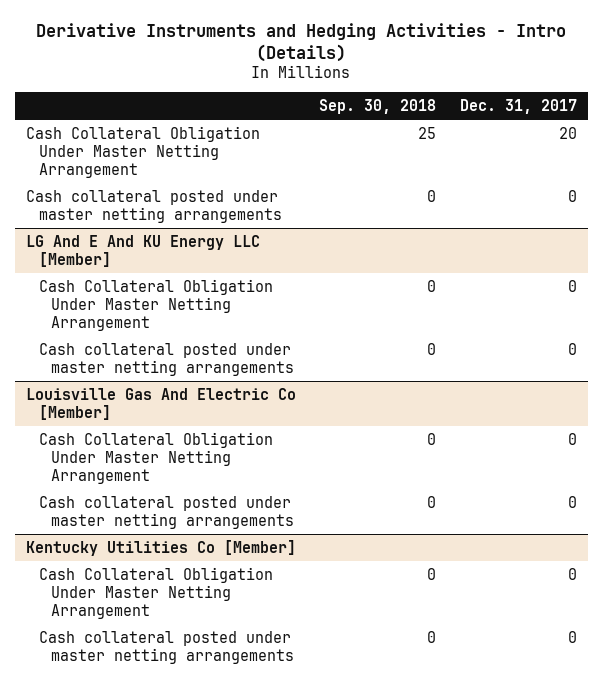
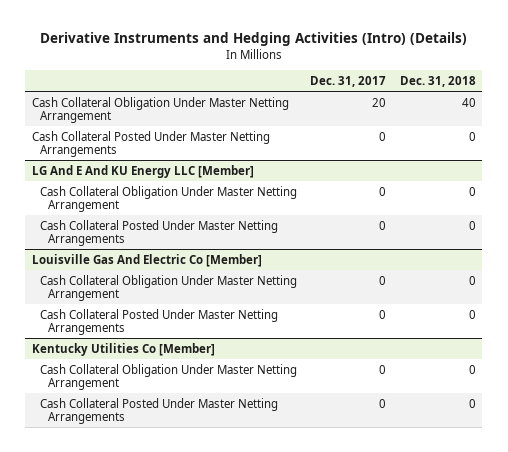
[36,22,567,62] Derivative Instruments and Hedging Activities - Intro (Details) -> [39,32,467,47] Derivative Instruments and Hedging Activities (Intro) (Details)
[319,99,437,115] Sep. 30, 2018 -> none
none -> [399,76,476,88] Dec. 31, 2018
[26,189,282,223] Cash collateral posted under master netting arrangements -> [32,130,271,157] Cash Collateral Posted Under Master Netting Arrangements
[38,342,295,376] Cash collateral posted under master netting arrangements -> [40,219,279,246] Cash Collateral Posted Under Master Netting Arrangements
[38,495,295,529] Cash collateral posted under master netting arrangements -> [40,308,279,335] Cash Collateral Posted Under Master Netting Arrangements
[38,630,295,664] Cash collateral posted under master netting arrangements -> [40,397,279,424] Cash Collateral Posted Under Master Netting Arrangements

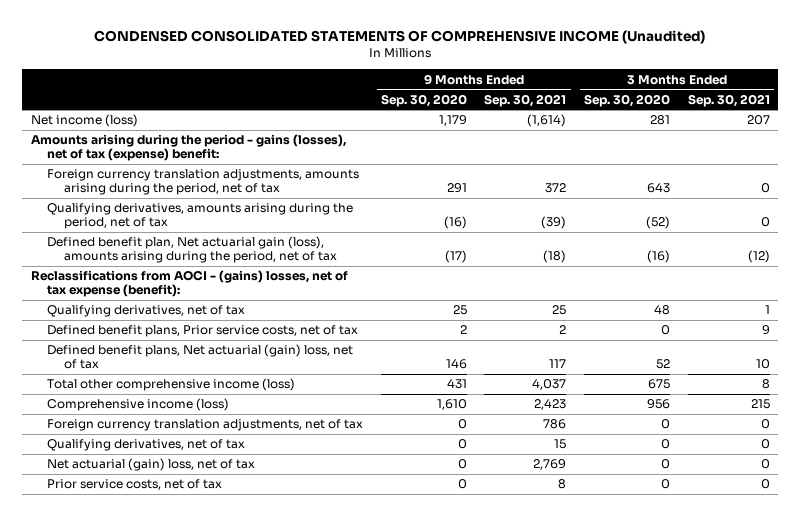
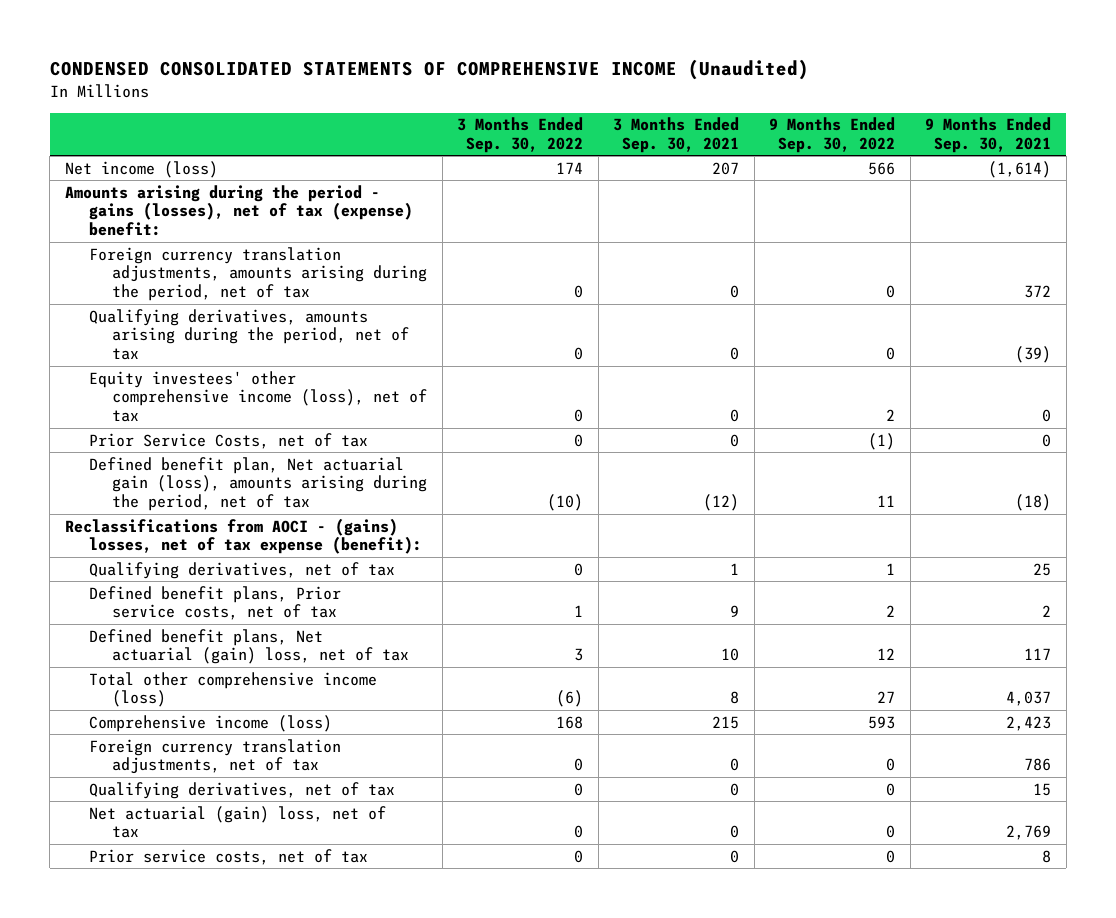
[380,93,467,107] Sep. 30, 2020 -> none
[583,93,670,107] Sep. 30, 2020 -> none
none -> [457,117,584,154] 3 Months Ended Sep. 30, 2022
none -> [769,117,896,154] 9 Months Ended Sep. 30, 2022
none -> [88,370,428,423] Equity investees' other comprehensive income (loss), net of tax
none -> [88,432,368,449] Prior Service Costs, net of tax

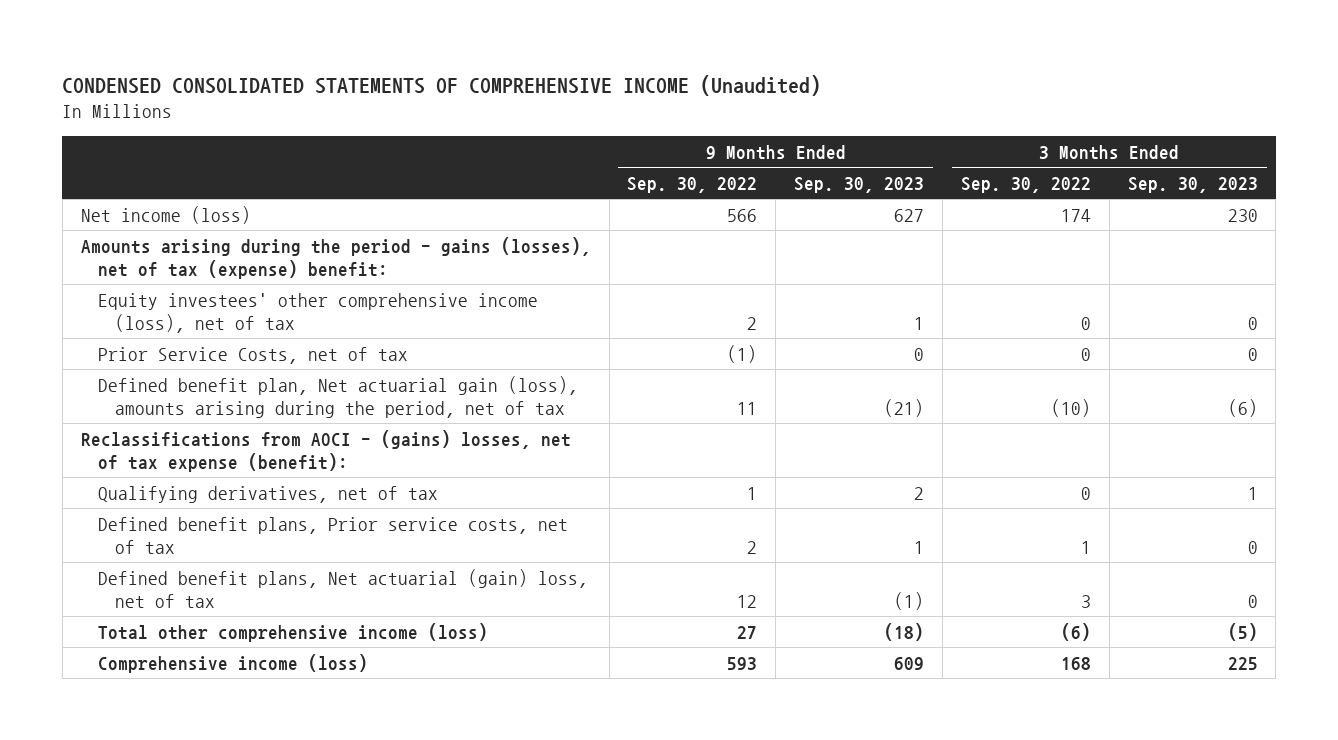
[613,117,740,154] 3 Months Ended Sep. 30, 2021 -> none
[925,117,1052,154] 9 Months Ended Sep. 30, 2021 -> none
none -> [794,176,925,193] Sep. 30, 2023
none -> [1127,176,1258,193] Sep. 30, 2023
[88,246,428,302] Foreign currency translation adjustments, amounts arising during the period, net of tax -> none
[88,308,410,361] Qualifying derivatives, amounts arising during the period, net of tax -> none
[88,738,341,775] Foreign currency translation adjustments, net of tax -> none
[88,781,395,799] Qualifying derivatives, net of tax -> none
[88,805,386,839] Net actuarial (gain) loss, net of tax -> none
[88,848,368,865] Prior service costs, net of tax -> none

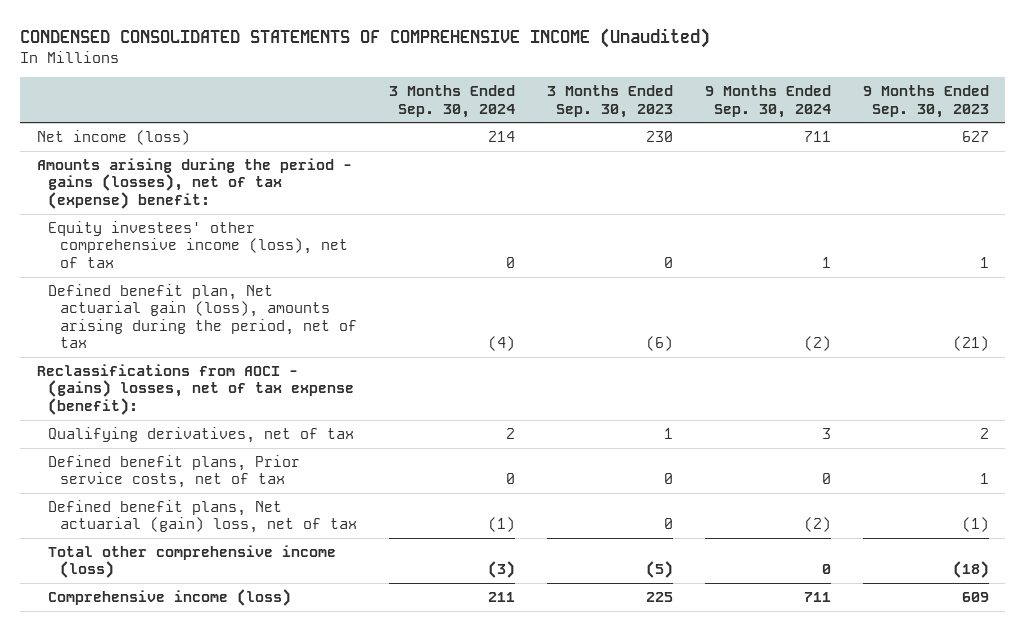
[627,176,758,193] Sep. 30, 2022 -> none
[960,176,1091,193] Sep. 30, 2022 -> none
none -> [388,85,515,118] 3 Months Ended Sep. 30, 2024
none -> [705,85,832,118] 9 Months Ended Sep. 30, 2024
[97,346,408,364] Prior Service Costs, net of tax -> none

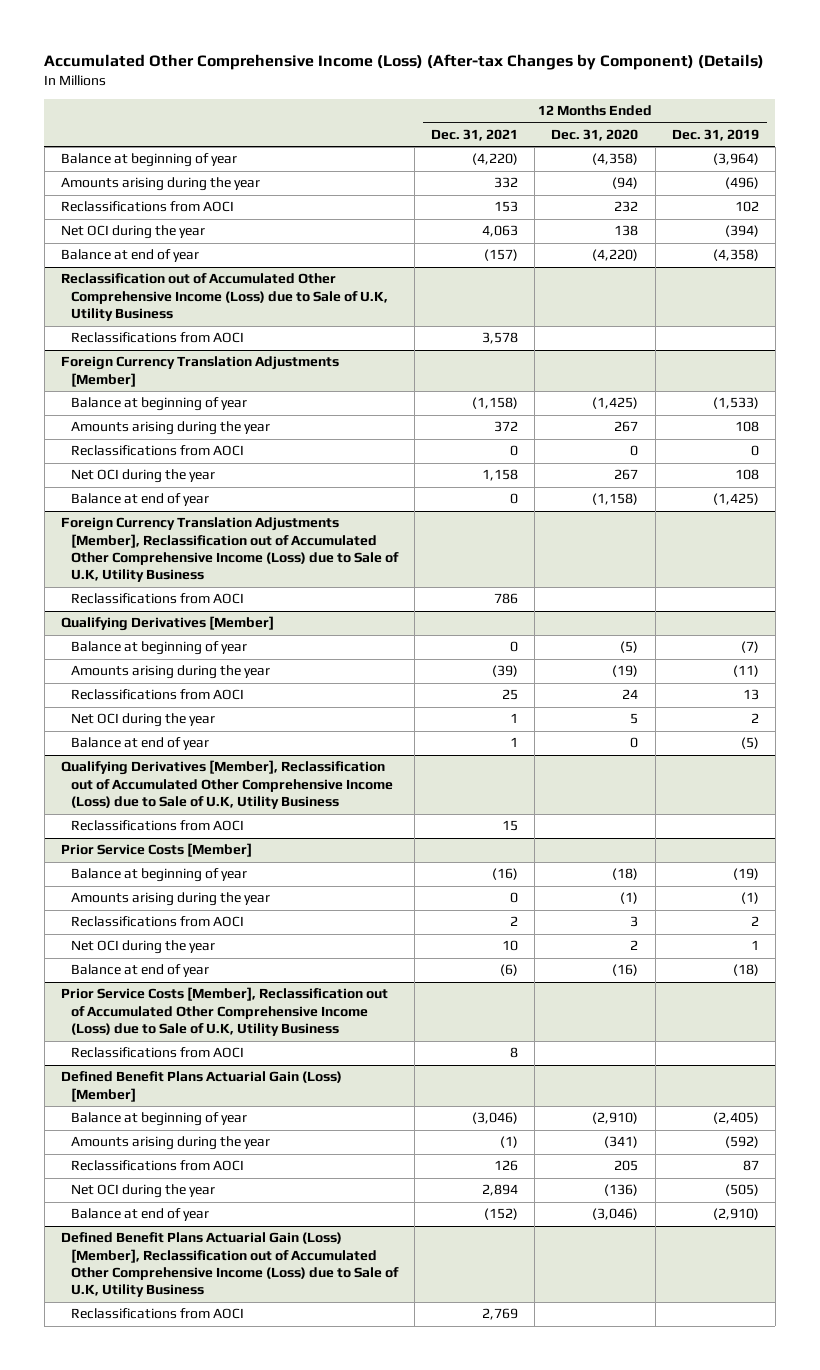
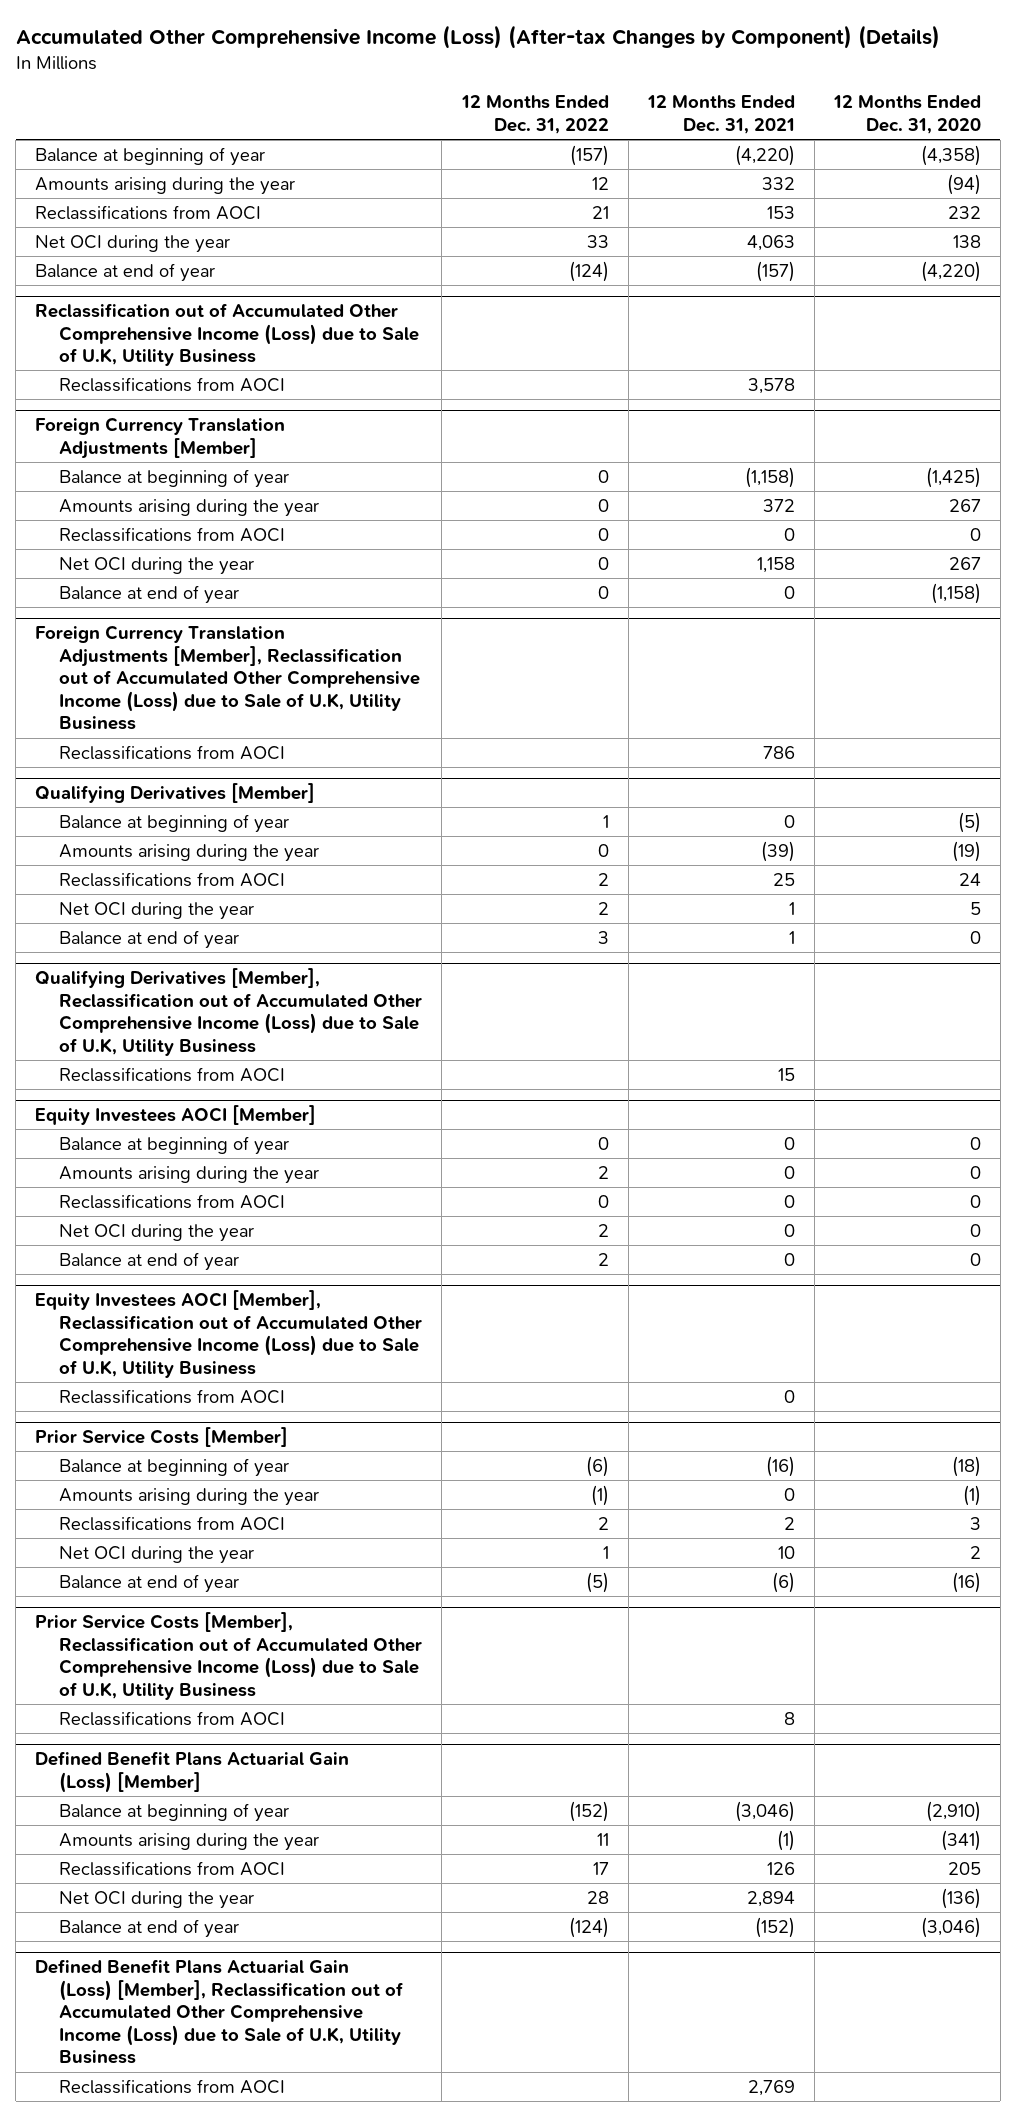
[671,129,759,142] Dec. 31, 2019 -> none
none -> [460,95,609,134] 12 Months Ended Dec. 31, 2022
none -> [35,1105,317,1126] Equity Investees AOCI [Member]
none -> [59,1135,290,1155] Balance at beginning of year
none -> [59,1165,320,1184] Amounts arising during the year
none -> [59,1193,286,1209] Reclassifications from AOCI
none -> [59,1223,255,1242] Net OCI during the year
none -> [59,1251,240,1271] Balance at end of year
none -> [35,1290,423,1378] Equity Investees AOCI [Member], Reclassification out of Accumulated Other Comprehensive Income (Loss) due to Sale of U.K, Utility Business
none -> [59,1388,286,1404] Reclassifications from AOCI

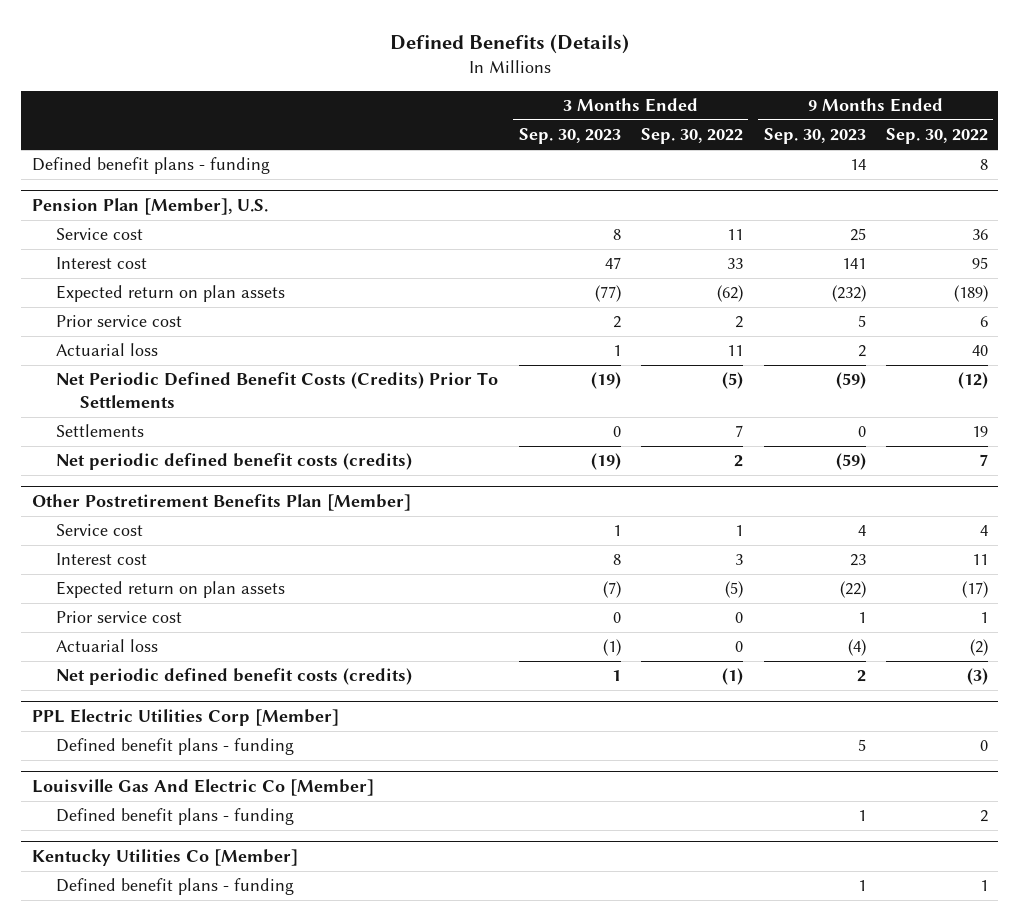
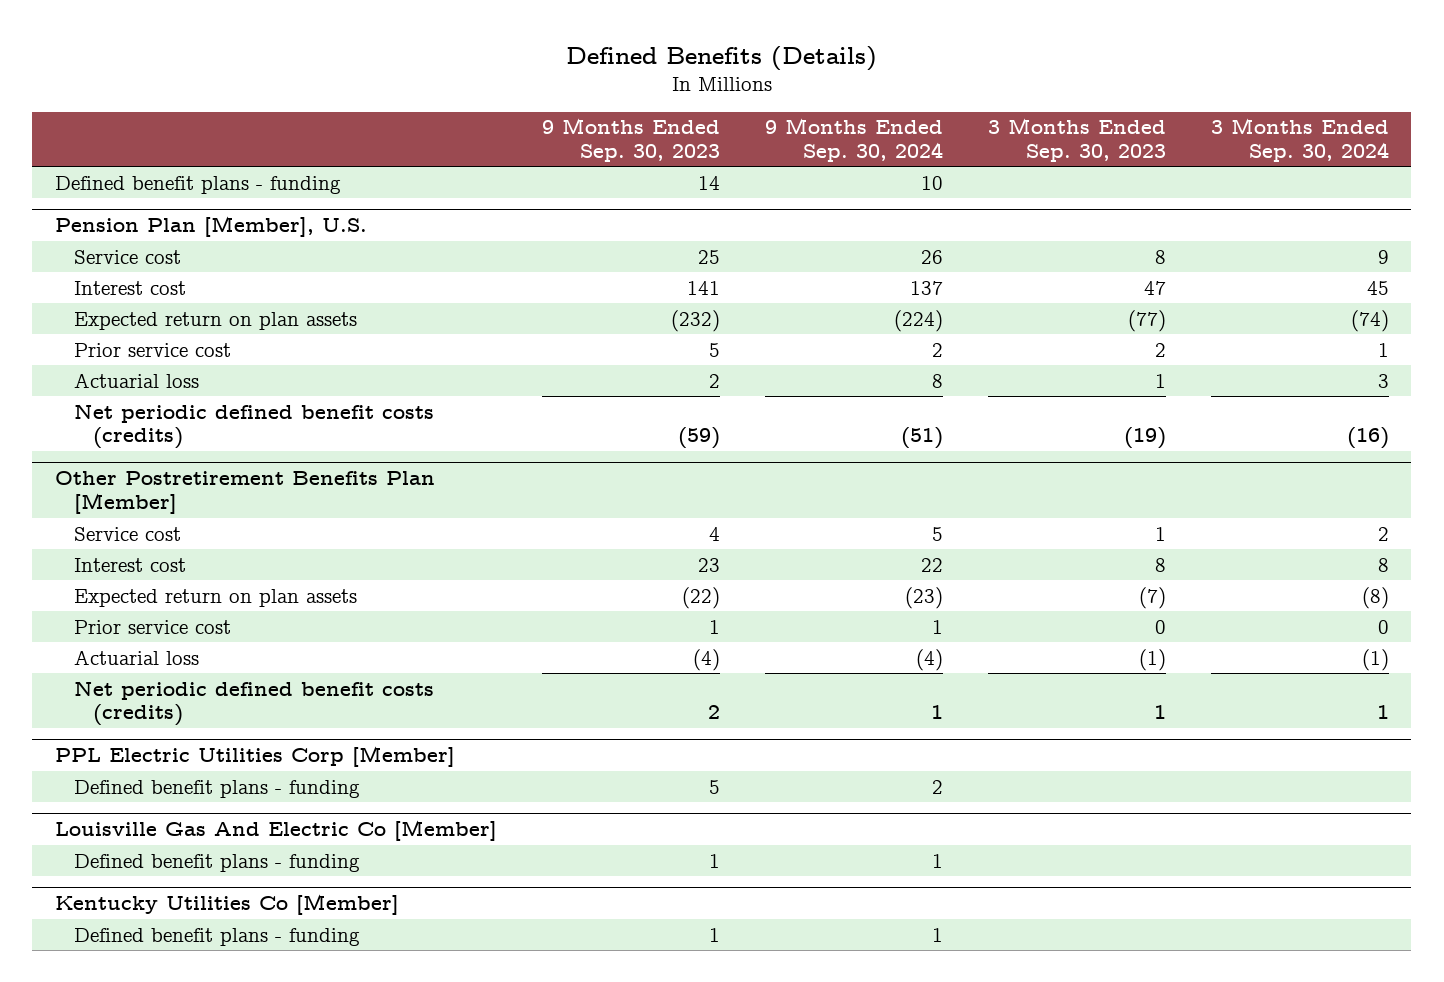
[641,128,744,145] Sep. 30, 2022 -> none
[886,128,989,145] Sep. 30, 2022 -> none
none -> [764,118,943,162] 9 Months Ended Sep. 30, 2024
none -> [1210,118,1389,162] 3 Months Ended Sep. 30, 2024
[56,372,499,409] Net Periodic Defined Benefit Costs (Credits) Prior To Settlements -> none
[56,424,145,438] Settlements -> none

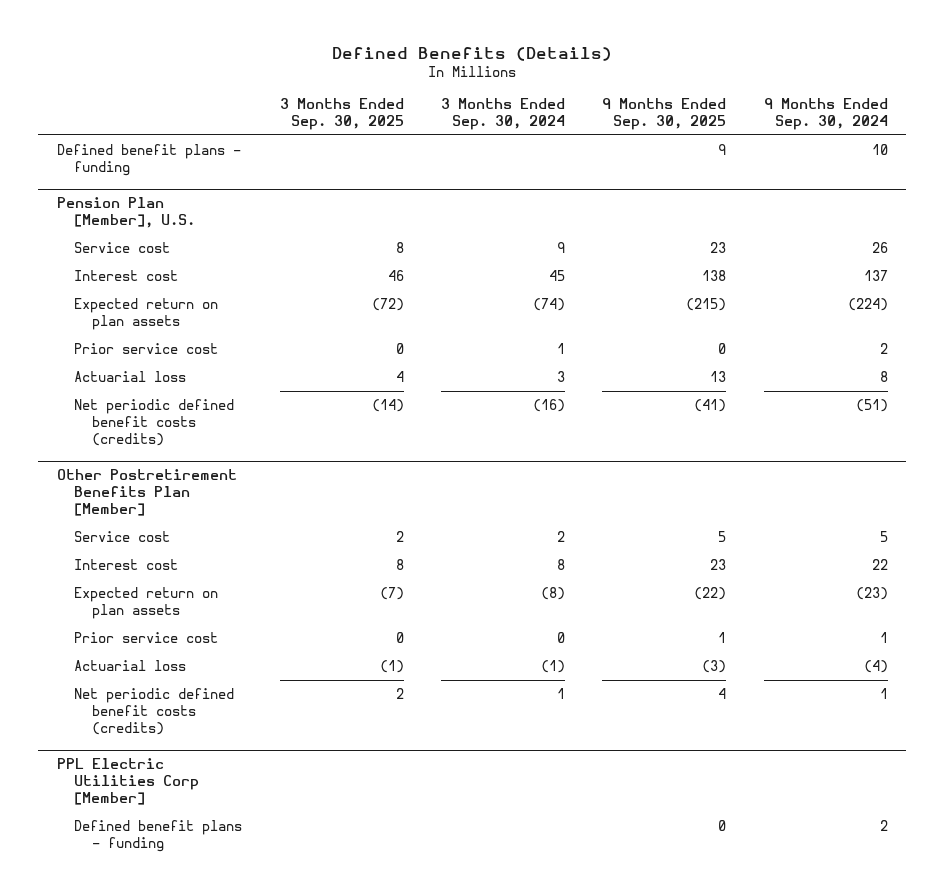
[541,118,720,162] 9 Months Ended Sep. 30, 2023 -> none
[987,118,1166,162] 3 Months Ended Sep. 30, 2023 -> none
none -> [279,98,404,131] 3 Months Ended Sep. 30, 2025
none -> [602,98,727,131] 9 Months Ended Sep. 30, 2025
[54,820,497,842] Louisville Gas And Electric Co [Member] -> none
[74,853,361,872] Defined benefit plans - funding -> none
[54,894,399,916] Kentucky Utilities Co [Member] -> none
[74,927,361,946] Defined benefit plans - funding -> none

